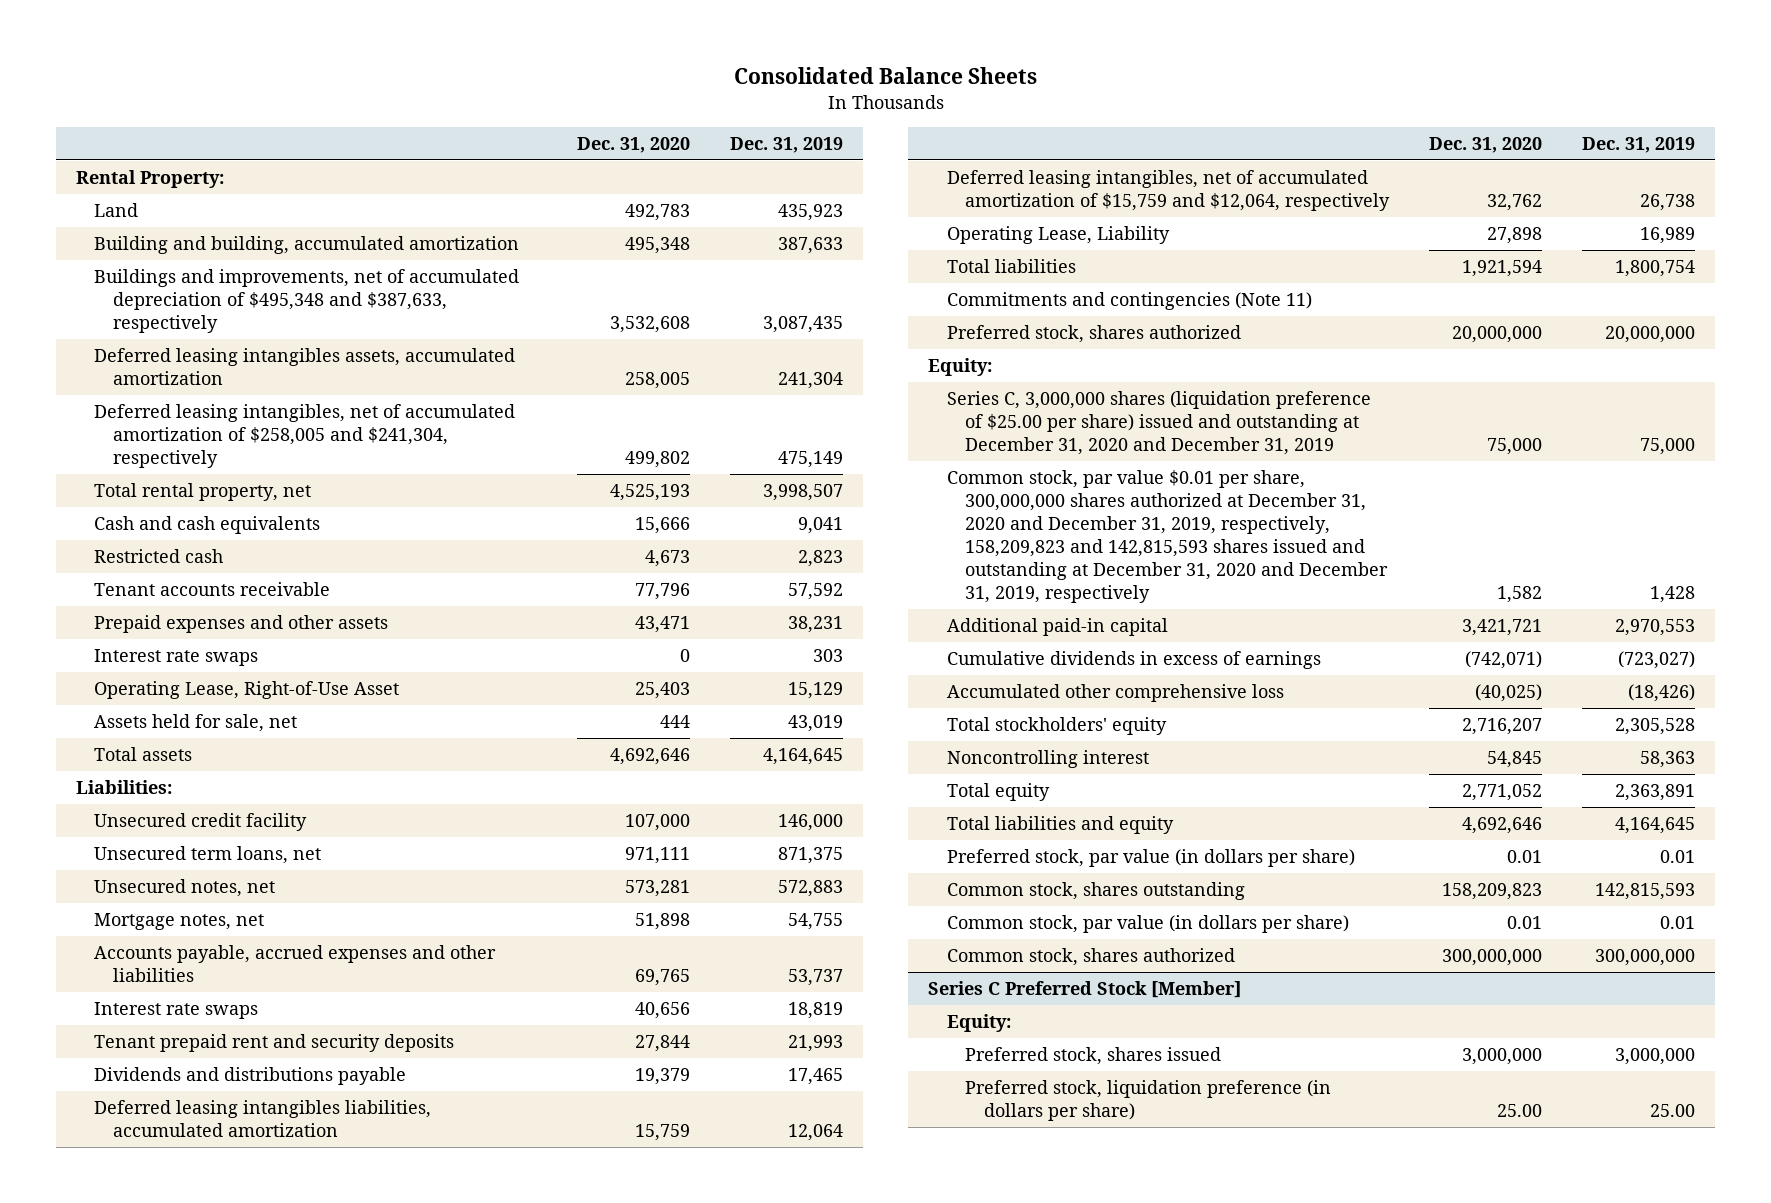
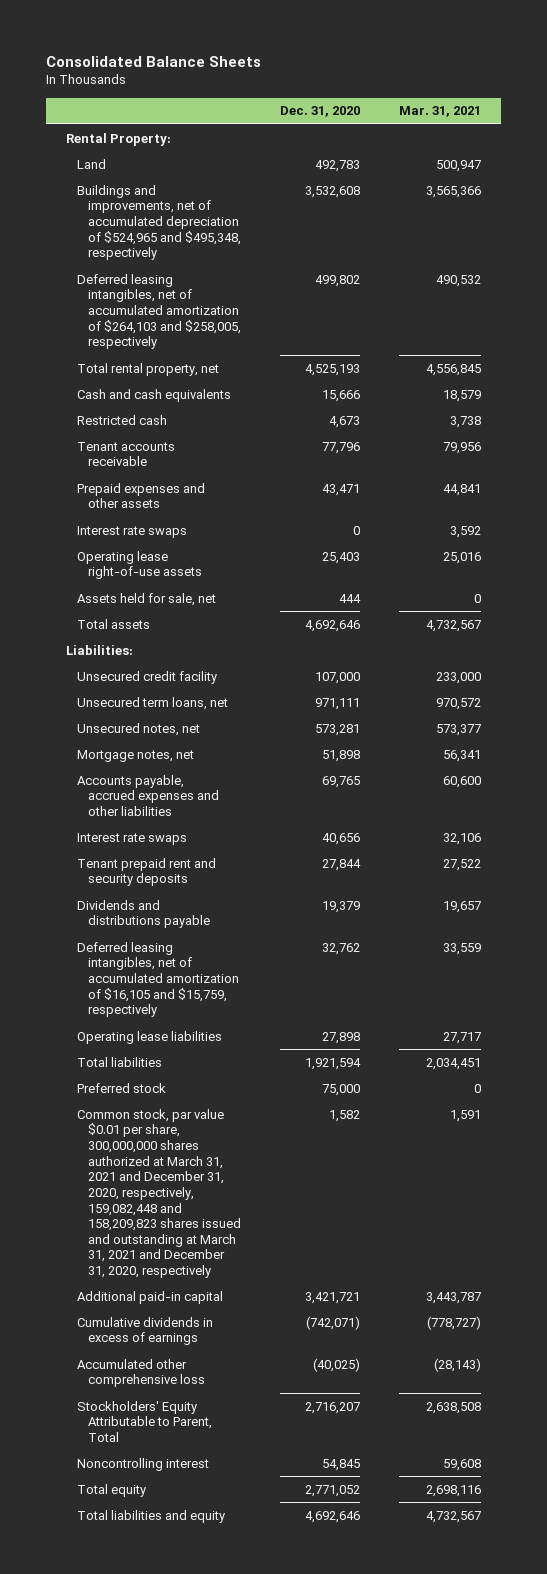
[729,136,843,153] Dec. 31, 2019 -> none
none -> [399,106,482,118] Mar. 31, 2021
[94,235,520,254] Building and building, accumulated amortization -> none
[94,347,516,385] Deferred leasing intangibles assets, accumulated amortization -> none
[94,268,520,333] Buildings and improvements, net of accumulated depreciation of $495,348 and $387,633, respectively -> [76,184,241,261] Buildings and improvements, net of accumulated depreciation of $524,965 and $495,348, respectively
[94,403,516,468] Deferred leasing intangibles, net of accumulated amortization of $258,005 and $241,304, respectively -> [76,273,241,350] Deferred leasing intangibles, net of accumulated amortization of $264,103 and $258,005, respectively
[94,680,400,699] Operating Lease, Right-of-Use Asset -> [76,550,202,580] Operating lease right-of-use assets
[94,1099,432,1137] Deferred leasing intangibles liabilities, accumulated amortization -> none
[946,169,1391,211] Deferred leasing intangibles, net of accumulated amortization of $15,759 and $12,064, respectively -> [76,941,239,1018] Deferred leasing intangibles, net of accumulated amortization of $16,105 and $15,759, respectively
[946,225,1170,244] Operating Lease, Liability -> [76,1030,222,1044] Operating lease liabilities
[946,291,1312,310] Commitments and contingencies (Note 11) -> none
[946,324,1241,343] Preferred stock, shares authorized -> none
[928,357,993,376] Equity: -> none
[946,390,1371,455] Series C, 3,000,000 shares (liquidation preference of $25.00 per share) issued and outstanding at December 31, 2020 and December 31, 2019 -> [76,1082,166,1093] Preferred stock
[946,469,1389,603] Common stock, par value $0.01 per share, 300,000,000 shares authorized at December 31, 2020 and December 31, 2019, respectively, 158,209,823 and 142,815,593 shares issued and outstanding at December 31, 2020 and December 31, 2019, respectively -> [76,1108,241,1279] Common stock, par value $0.01 per share, 300,000,000 shares authorized at March 31, 2021 and December 31, 2020, respectively, 159,082,448 and 158,209,823 shares issued and outstanding at March 31, 2021 and December 31, 2020, respectively
[946,716,1167,735] Total stockholders' equity -> [76,1400,212,1443] Stockholders' Equity Attributable to Parent, Total
[946,848,1355,867] Preferred stock, par value (in dollars per share) -> none
[946,881,1245,900] Common stock, shares outstanding -> none
[946,914,1349,933] Common stock, par value (in dollars per share) -> none
[946,947,1235,966] Common stock, shares authorized -> none
[928,980,1242,998] Series C Preferred Stock [Member] -> none
[946,1013,1011,1032] Equity: -> none
[965,1046,1222,1065] Preferred stock, shares issued -> none
[965,1079,1332,1121] Preferred stock, liquidation preference (in dollars per share) -> none

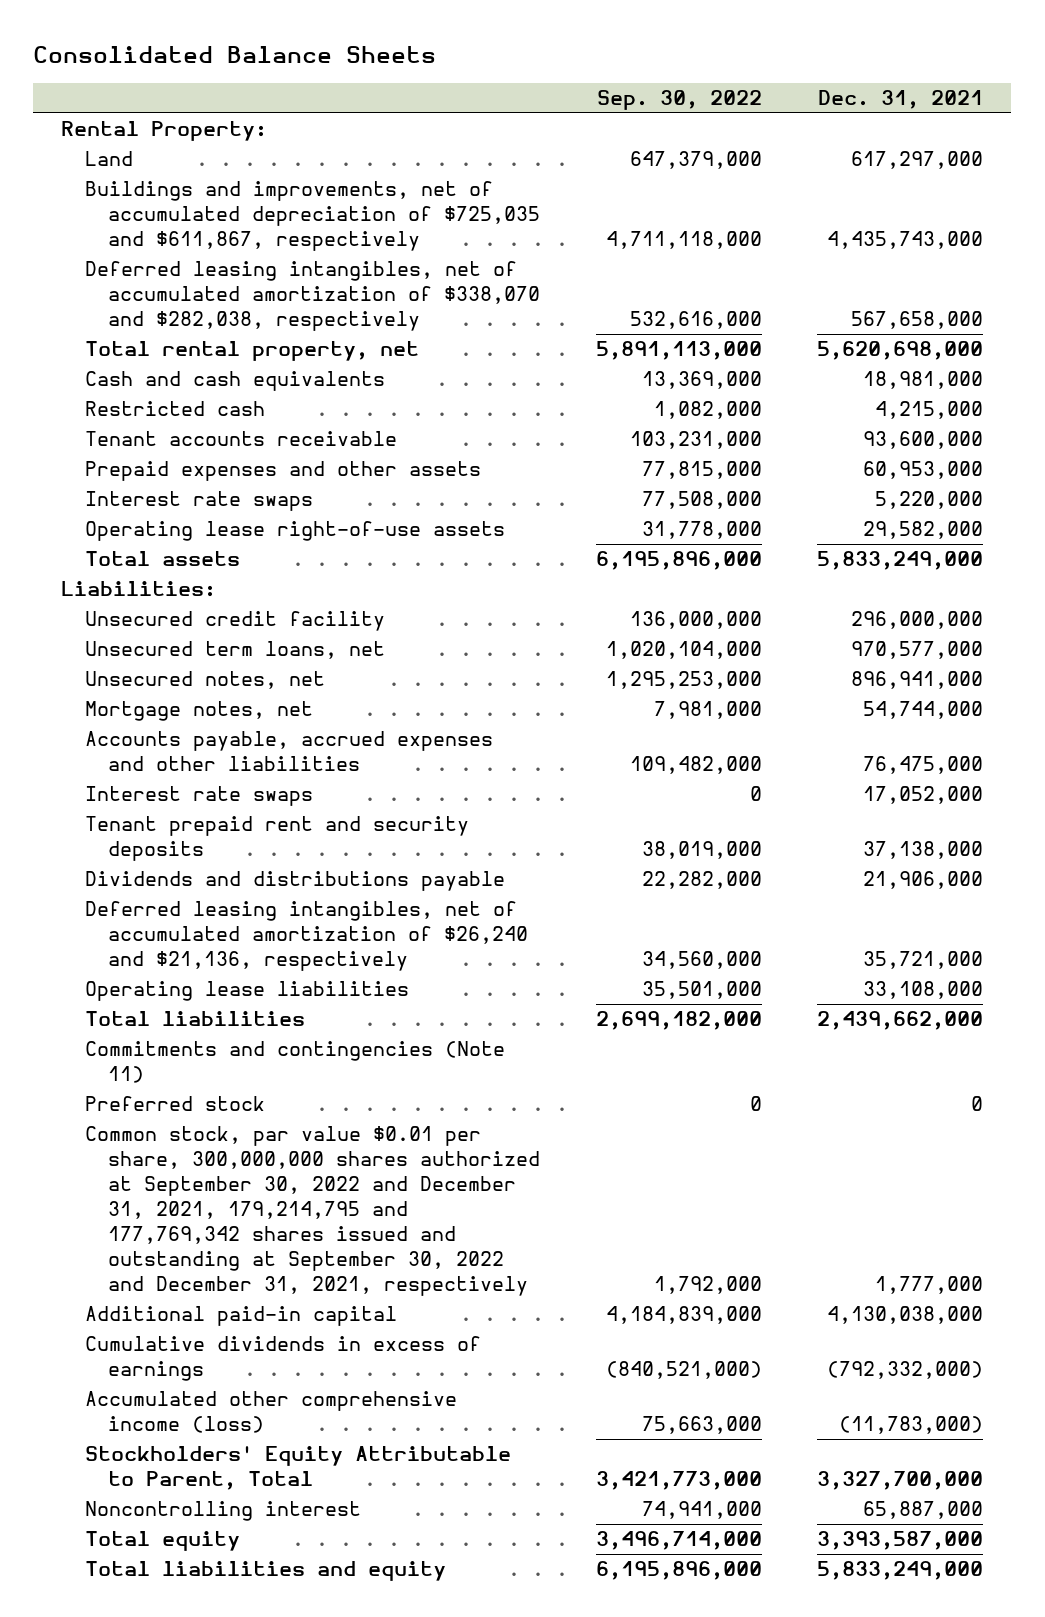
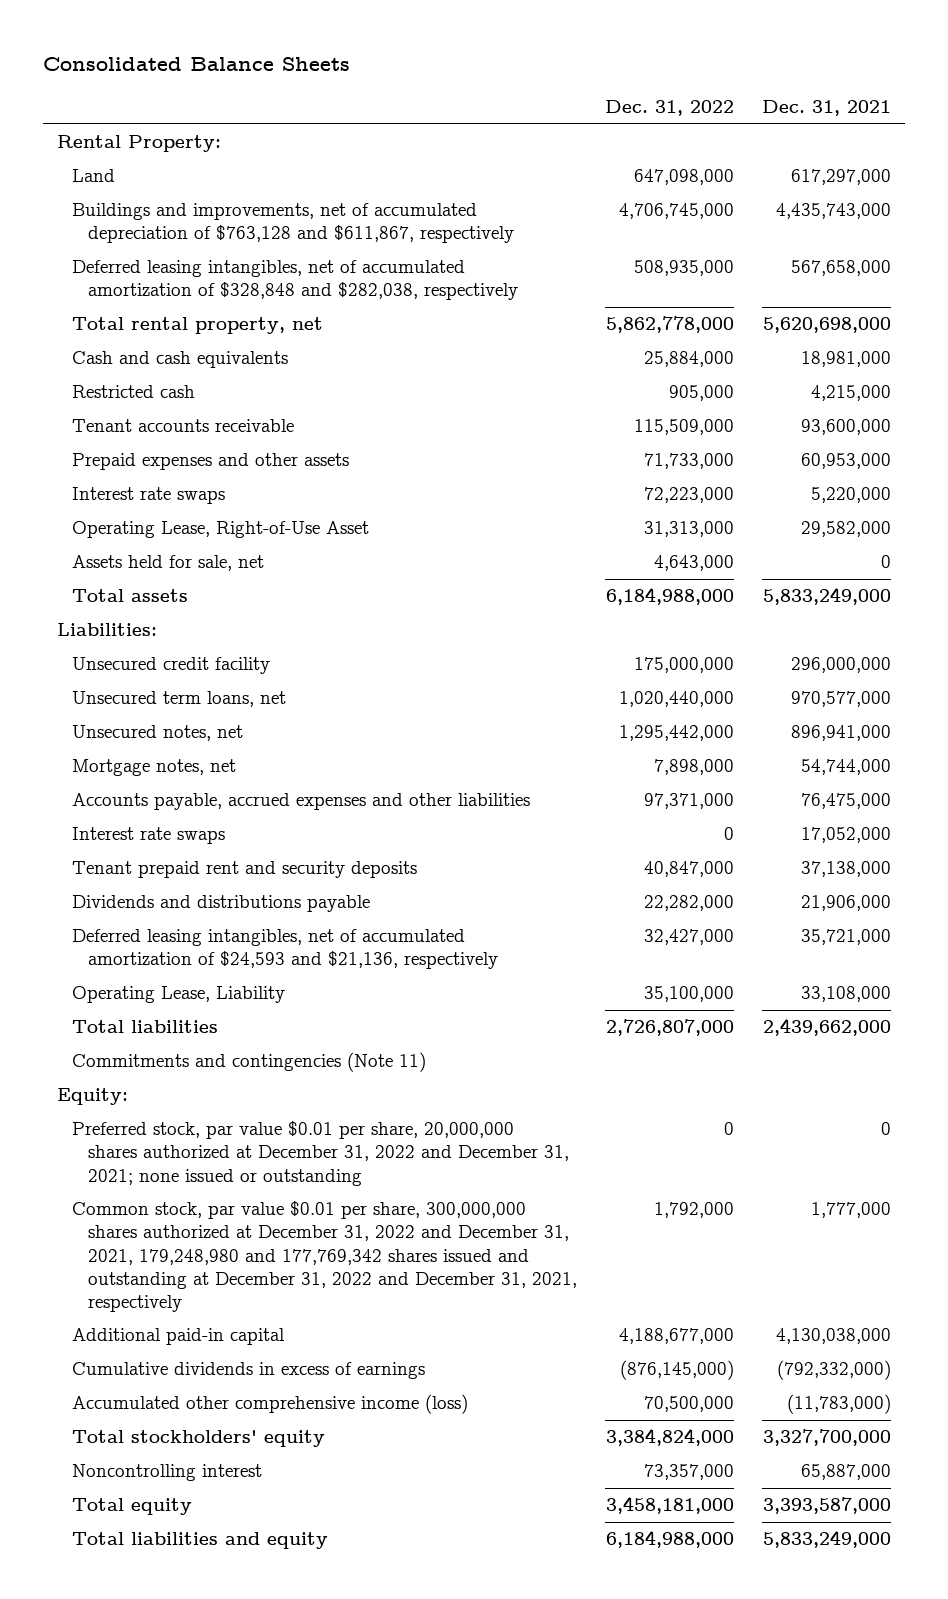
[596,90,762,111] Sep. 30, 2022 -> none
none -> [604,99,734,116] Dec. 31, 2022
[84,181,540,252] Buildings and improvements, net of accumulated depreciation of $725,035 and $611,867, respectively -> [72,203,514,244] Buildings and improvements, net of accumulated depreciation of $763,128 and $611,867, respectively
[84,261,540,332] Deferred leasing intangibles, net of accumulated amortization of $338,070 and $282,038, respectively -> [72,260,518,301] Deferred leasing intangibles, net of accumulated amortization of $328,848 and $282,038, respectively
[84,521,505,542] Operating lease right-of-use assets -> [72,521,370,539] Operating Lease, Right-of-Use Asset
none -> [72,555,265,572] Assets held for sale, net
[84,901,528,972] Deferred leasing intangibles, net of accumulated amortization of $26,240 and $21,136, respectively -> [72,929,498,970] Deferred leasing intangibles, net of accumulated amortization of $24,593 and $21,136, respectively
[84,981,409,1002] Operating lease liabilities -> [72,986,286,1004] Operating Lease, Liability
none -> [56,1088,128,1106] Equity:
[84,1096,265,1112] Preferred stock -> [72,1121,569,1186] Preferred stock, par value $0.01 per share, 20,000,000 shares authorized at December 31, 2022 and December 31, 2021; none issued or outstanding
[84,1126,540,1296] Common stock, par value $0.01 per share, 300,000,000 shares authorized at September 30, 2022 and December 31, 2021, 179,214,795 and 177,769,342 shares issued and outstanding at September 30, 2022 and December 31, 2021, respectively -> [72,1201,577,1312] Common stock, par value $0.01 per share, 300,000,000 shares authorized at December 31, 2022 and December 31, 2021, 179,248,980 and 177,769,342 shares issued and outstanding at December 31, 2022 and December 31, 2021, respectively
[84,1446,511,1491] Stockholders' Equity Attributable to Parent, Total -> [72,1430,326,1448] Total stockholders' equity

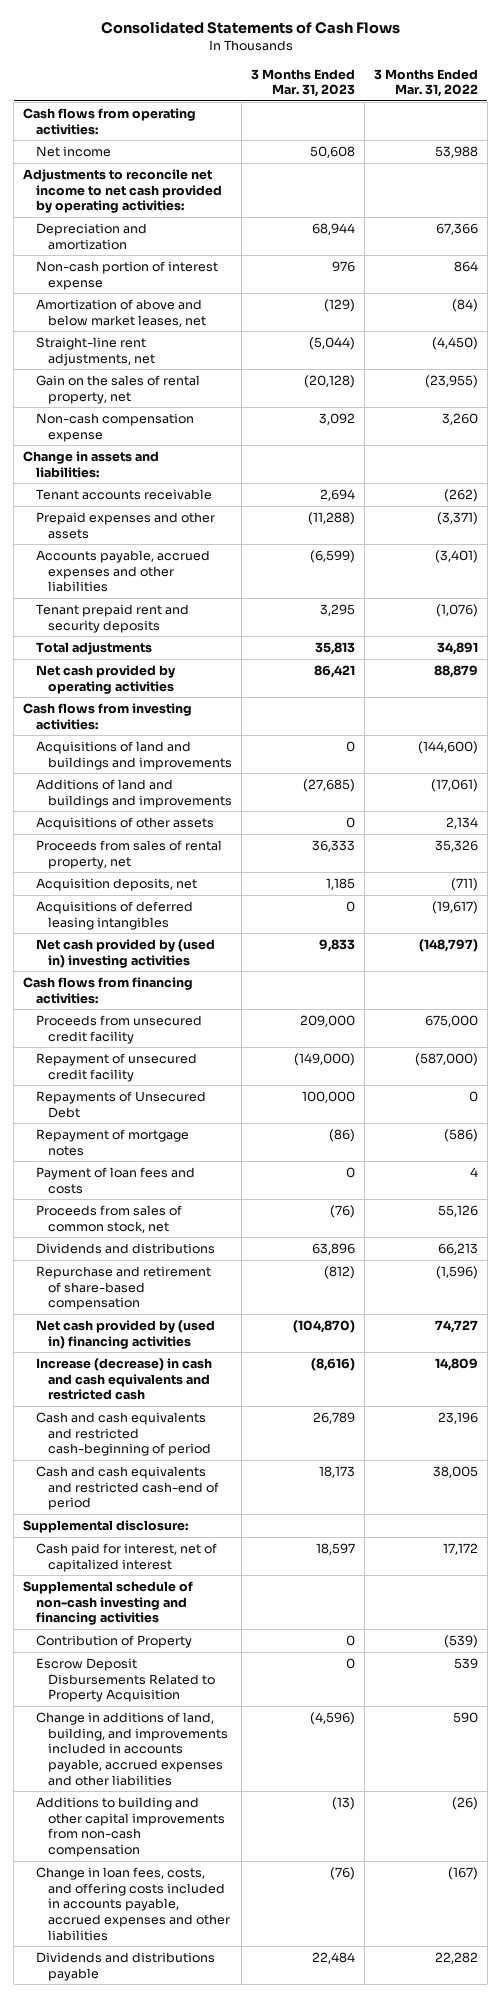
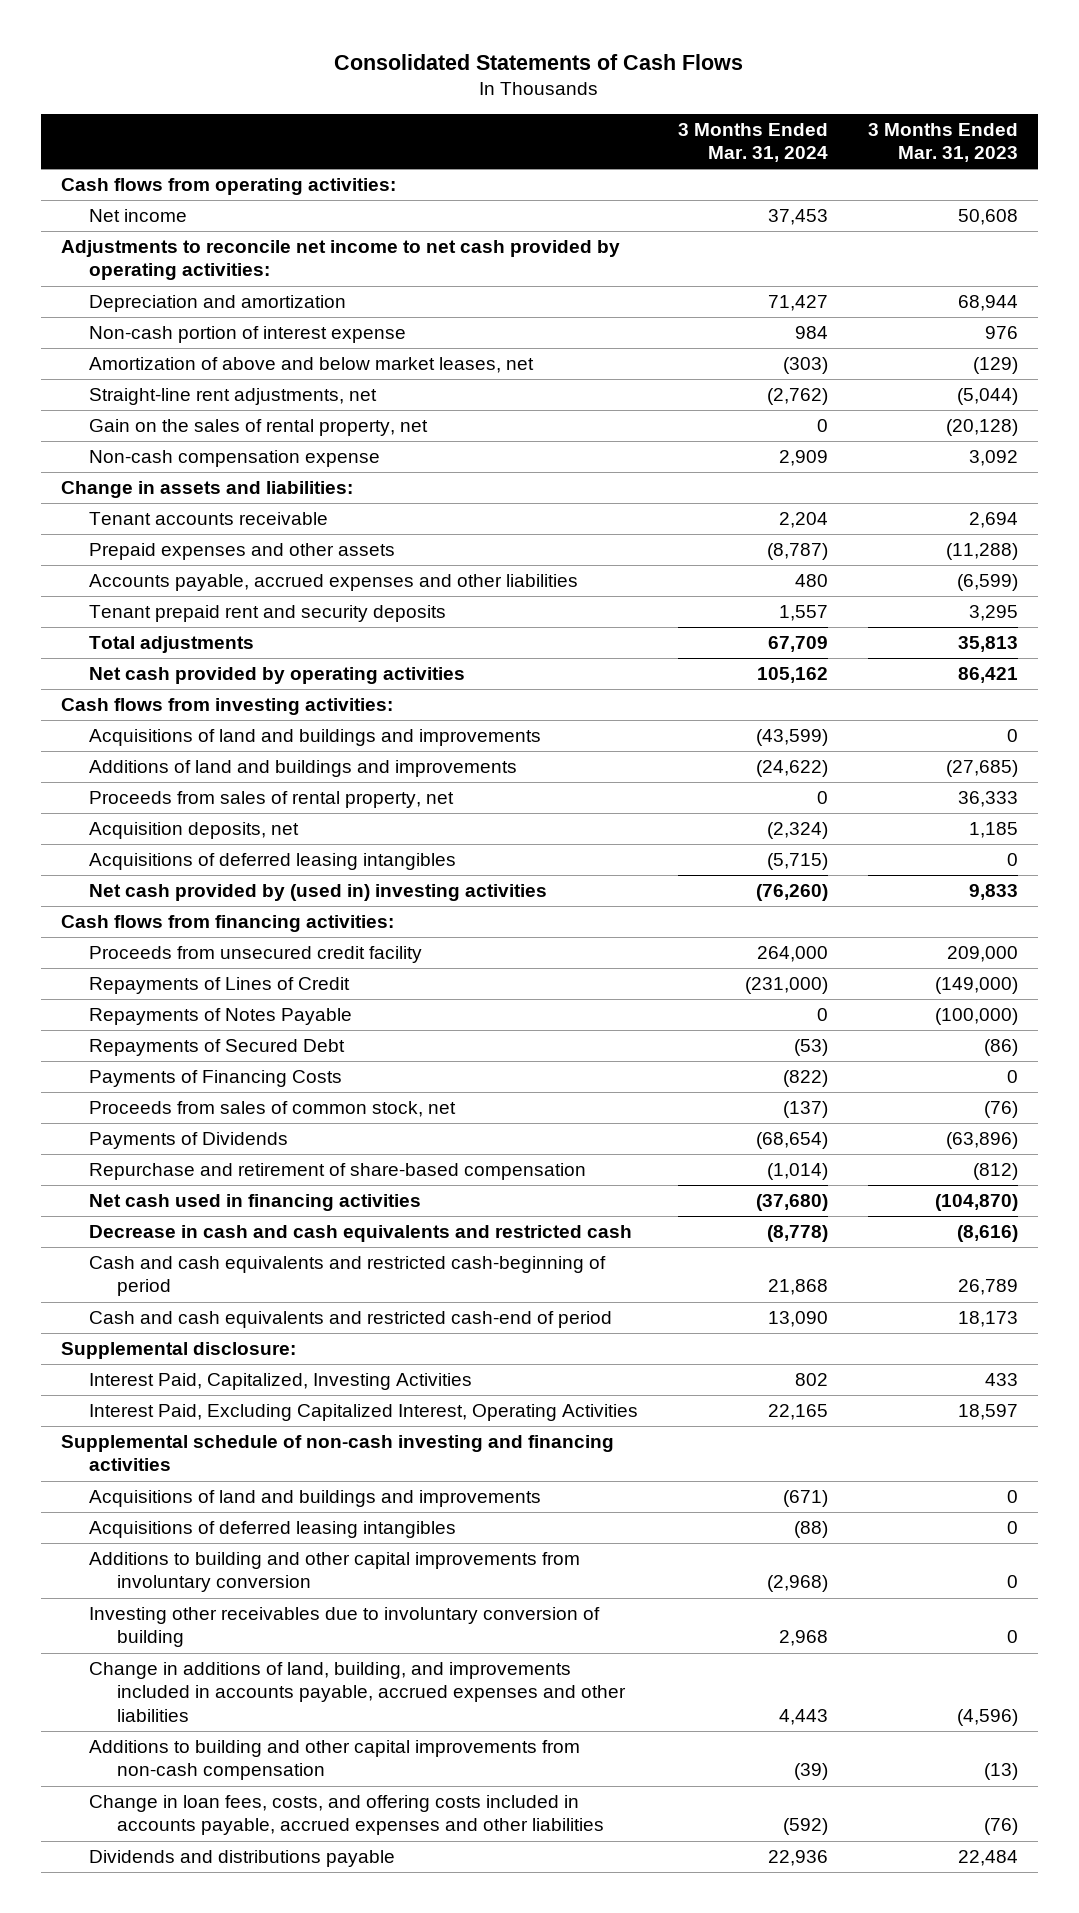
[373,68,478,98] 3 Months Ended Mar. 31, 2022 -> none
none -> [678,123,829,163] 3 Months Ended Mar. 31, 2024
[35,816,214,830] Acquisitions of other assets -> none
[35,1052,197,1082] Repayment of unsecured credit facility -> [88,977,350,995] Repayments of Lines of Credit
[35,1090,206,1118] Repayments of Unsecured Debt -> [88,1008,352,1026] Repayments of Notes Payable
[302,1090,356,1103] 100,000 -> [935,1008,1019,1026] (100,000)
[35,1128,189,1156] Repayment of mortgage notes -> [88,1039,345,1057] Repayments of Secured Debt
[35,1166,195,1194] Payment of loan fees and costs -> [88,1070,342,1088] Payments of Financing Costs
[35,1242,215,1254] Dividends and distributions -> [88,1132,288,1150] Payments of Dividends
[312,1242,356,1255] 63,896 -> [946,1132,1019,1150] (63,896)
[35,1319,215,1349] Net cash provided by (used in) financing activities -> [88,1194,421,1212] Net cash used in financing activities
[35,1357,212,1401] Increase (decrease) in cash and cash equivalents and restricted cash -> [88,1225,632,1243] Decrease in cash and cash equivalents and restricted cash
none -> [88,1373,472,1391] Interest Paid, Capitalized, Investing Activities
[35,1542,217,1572] Cash paid for interest, net of capitalized interest -> [88,1404,638,1422] Interest Paid, Excluding Capitalized Interest, Operating Activities
[35,1634,192,1648] Contribution of Property -> none
[35,1657,216,1703] Escrow Deposit Disbursements Related to Property Acquisition -> none
none -> [88,1490,541,1508] Acquisitions of land and buildings and improvements
none -> [88,1521,456,1539] Acquisitions of deferred leasing intangibles
none -> [88,1552,580,1593] Additions to building and other capital improvements from involuntary conversion
none -> [88,1607,600,1648] Investing other receivables due to involuntary conversion of building

